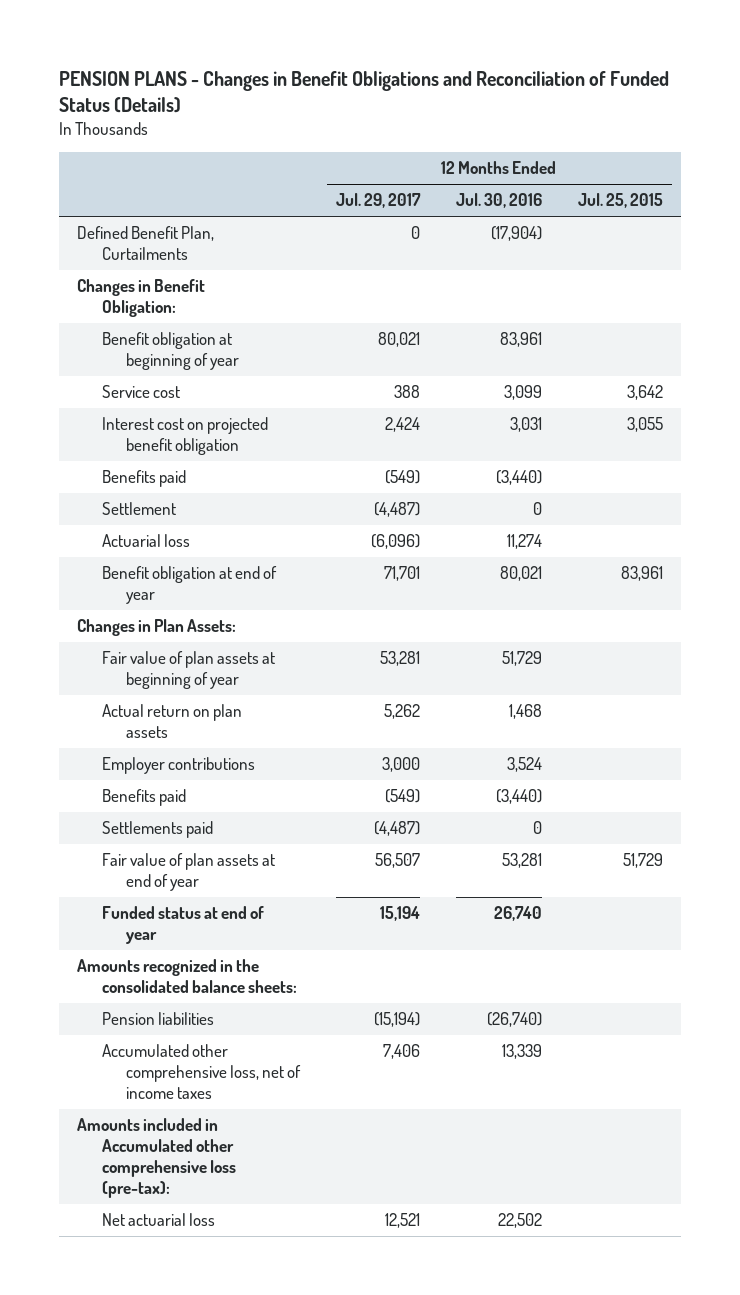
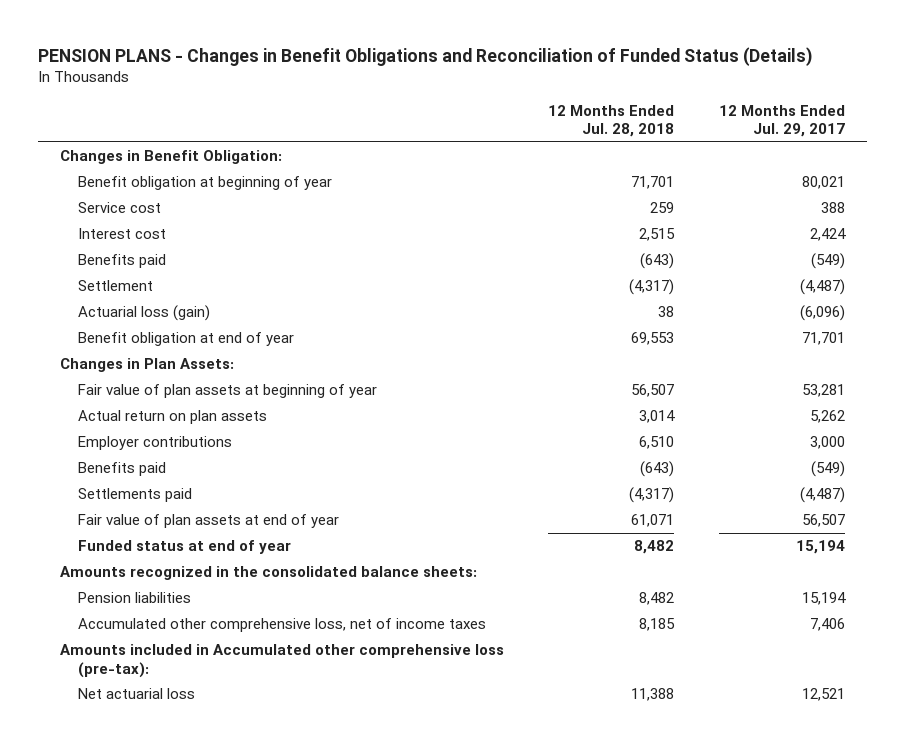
[455,193,542,209] Jul. 30, 2016 -> none
[577,193,663,209] Jul. 25, 2015 -> none
none -> [548,104,675,138] 12 Months Ended Jul. 28, 2018
[77,226,215,261] Defined Benefit Plan, Curtailments -> none
[101,417,268,456] Interest cost on projected benefit obligation -> [77,228,166,240] Interest cost
[101,534,190,548] Actuarial loss -> [77,305,210,322] Actuarial loss (gain)
[373,1012,420,1028] (15,194) -> [801,592,846,606] 15,194

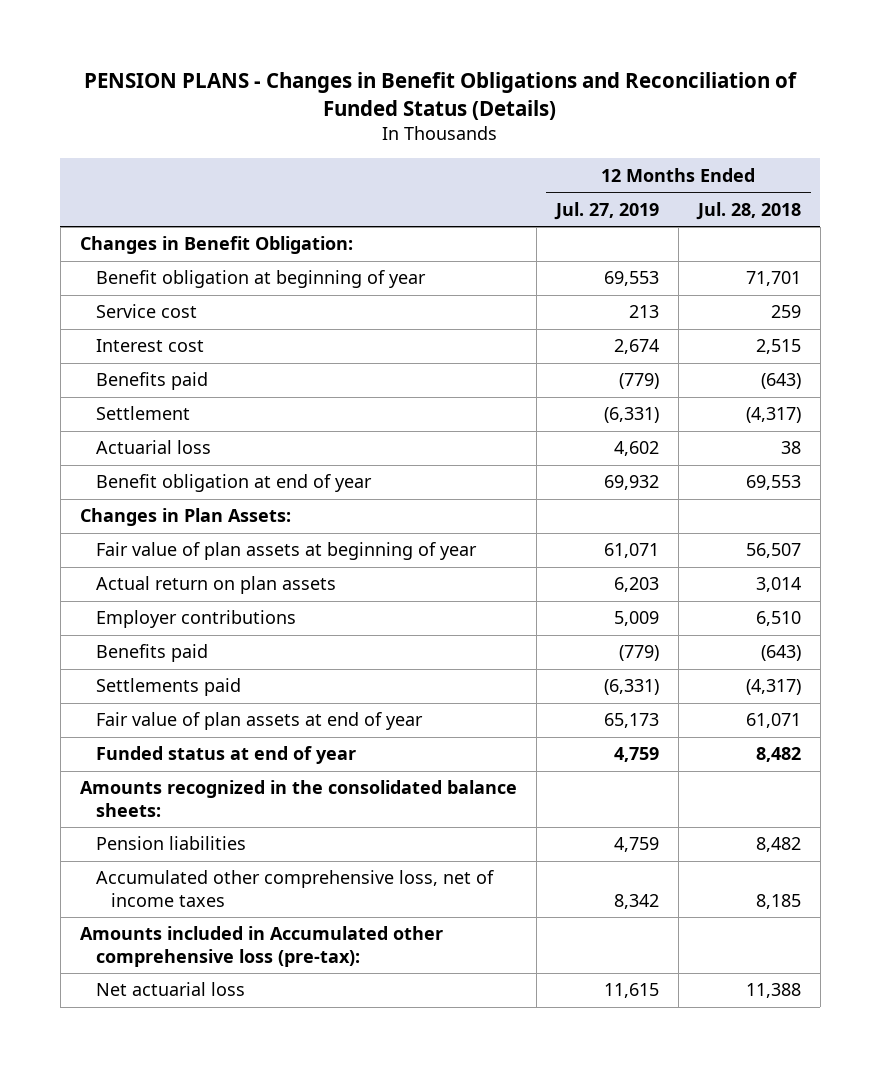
[718,104,845,138] 12 Months Ended Jul. 29, 2017 -> none
none -> [553,201,659,220] Jul. 27, 2019
[77,305,210,322] Actuarial loss (gain) -> [95,440,211,455] Actuarial loss

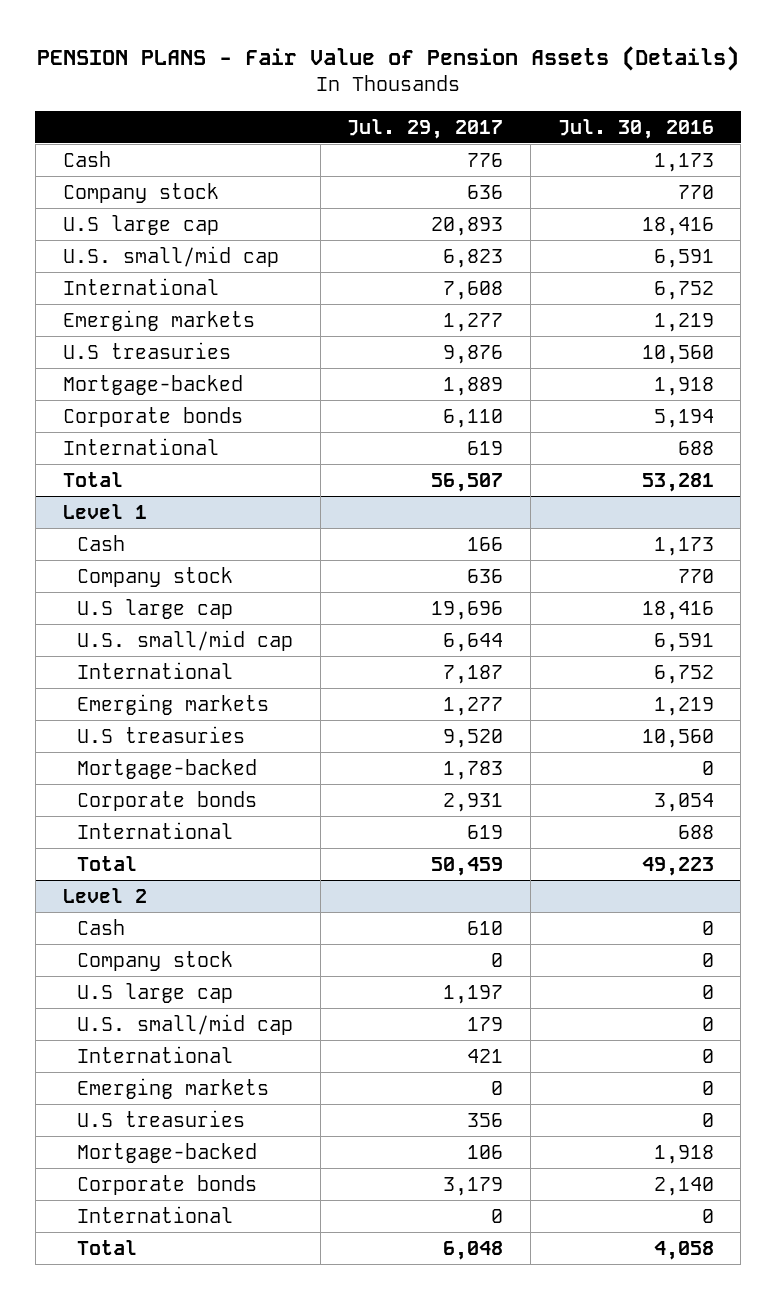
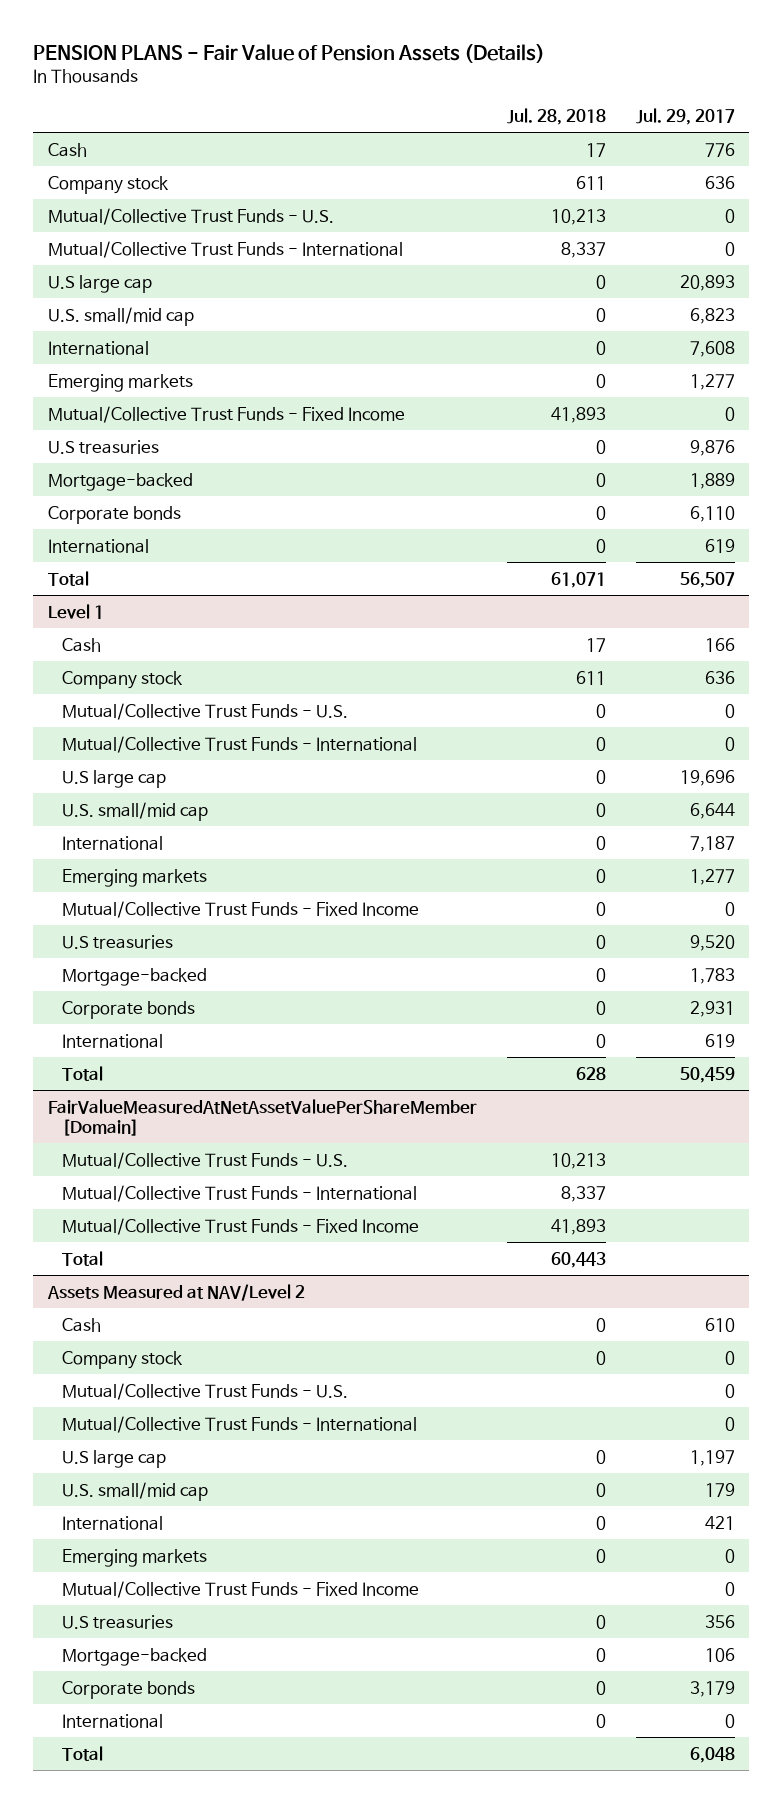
[557,118,714,139] Jul. 30, 2016 -> none
none -> [506,107,606,125] Jul. 28, 2018
none -> [48,207,335,225] Mutual/Collective Trust Funds - U.S.
none -> [48,240,404,258] Mutual/Collective Trust Funds - International
none -> [48,405,406,423] Mutual/Collective Trust Funds - Fixed Income
none -> [61,702,348,720] Mutual/Collective Trust Funds - U.S.
none -> [61,735,417,753] Mutual/Collective Trust Funds - International
none -> [61,900,419,918] Mutual/Collective Trust Funds - Fixed Income
none -> [48,1098,478,1136] FairValueMeasuredAtNetAssetValuePerShareMember [Domain]
none -> [61,1151,348,1169] Mutual/Collective Trust Funds - U.S.
none -> [61,1184,417,1202] Mutual/Collective Trust Funds - International
none -> [61,1217,419,1235] Mutual/Collective Trust Funds - Fixed Income
none -> [61,1250,103,1266] Total
[62,887,147,903] Level 2 -> [47,1283,306,1301] Assets Measured at NAV/Level 2
none -> [61,1382,348,1400] Mutual/Collective Trust Funds - U.S.
none -> [61,1415,417,1433] Mutual/Collective Trust Funds - International
none -> [61,1580,419,1598] Mutual/Collective Trust Funds - Fixed Income

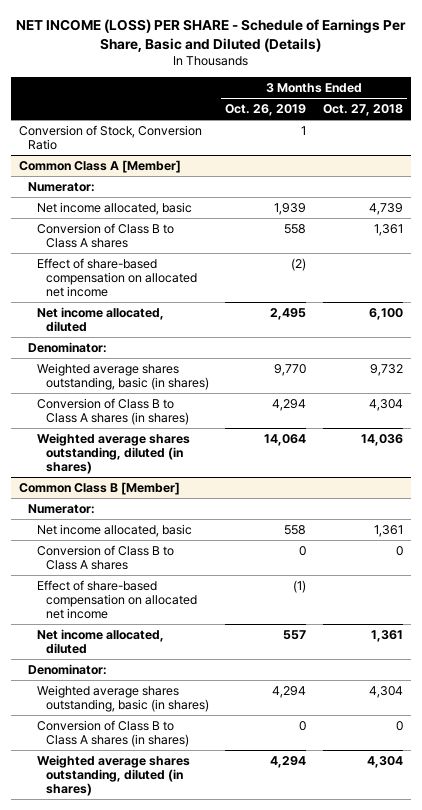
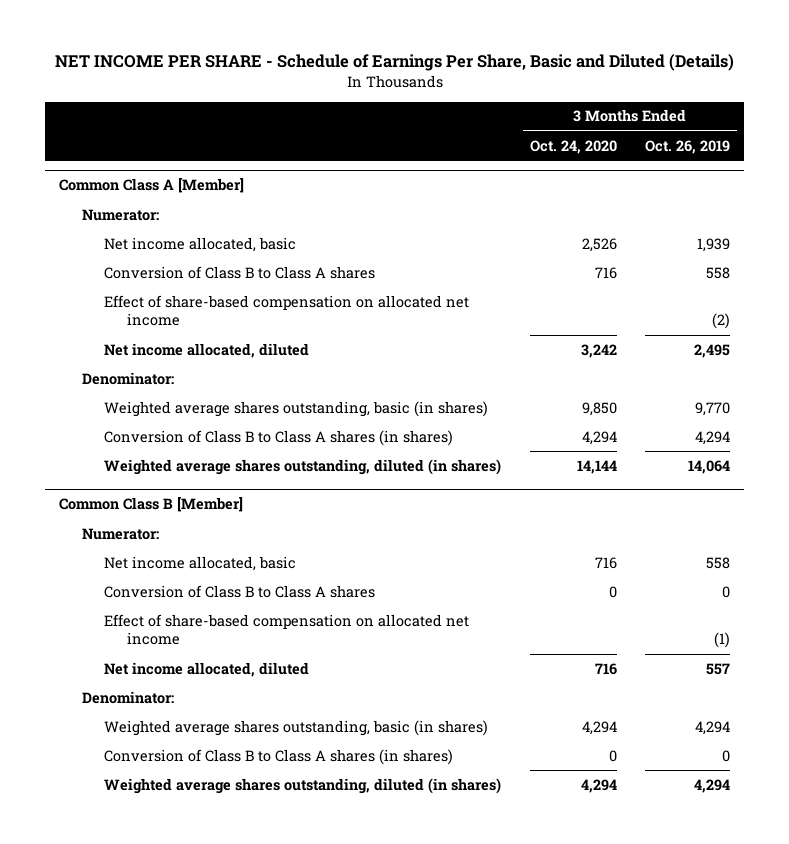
[15,18,406,52] NET INCOME (LOSS) PER SHARE - Schedule of Earnings Per Share, Basic and Diluted (Details) -> [54,54,734,72] NET INCOME PER SHARE - Schedule of Earnings Per Share, Basic and Diluted (Details)
[322,104,403,117] Oct. 27, 2018 -> none
none -> [529,139,617,154] Oct. 24, 2020
[18,124,202,151] Conversion of Stock, Conversion Ratio -> none

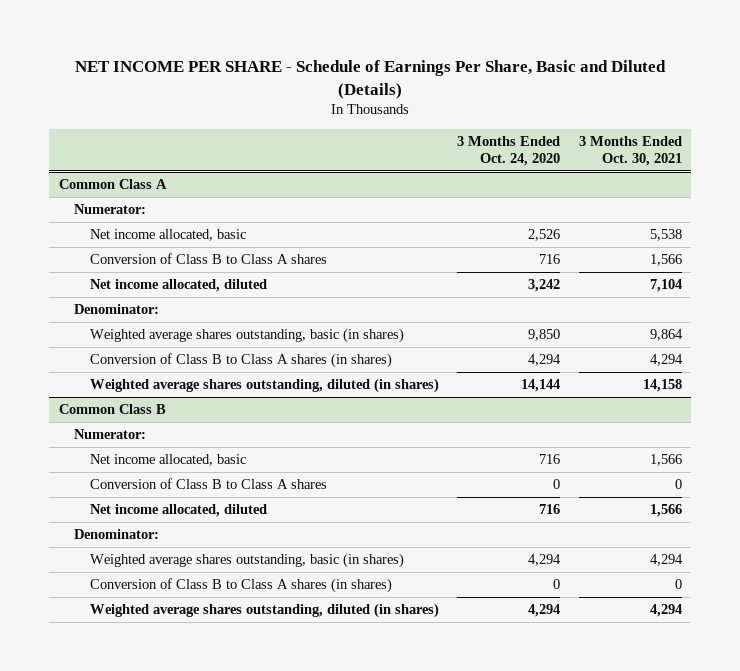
[645,139,731,154] Oct. 26, 2019 -> none
none -> [578,136,682,167] 3 Months Ended Oct. 30, 2021
[59,177,245,193] Common Class A [Member] -> [58,179,167,190] Common Class A
[104,294,470,327] Effect of share-based compensation on allocated net income -> none
[59,496,244,512] Common Class B [Member] -> [58,404,166,415] Common Class B
[104,613,470,646] Effect of share-based compensation on allocated net income -> none

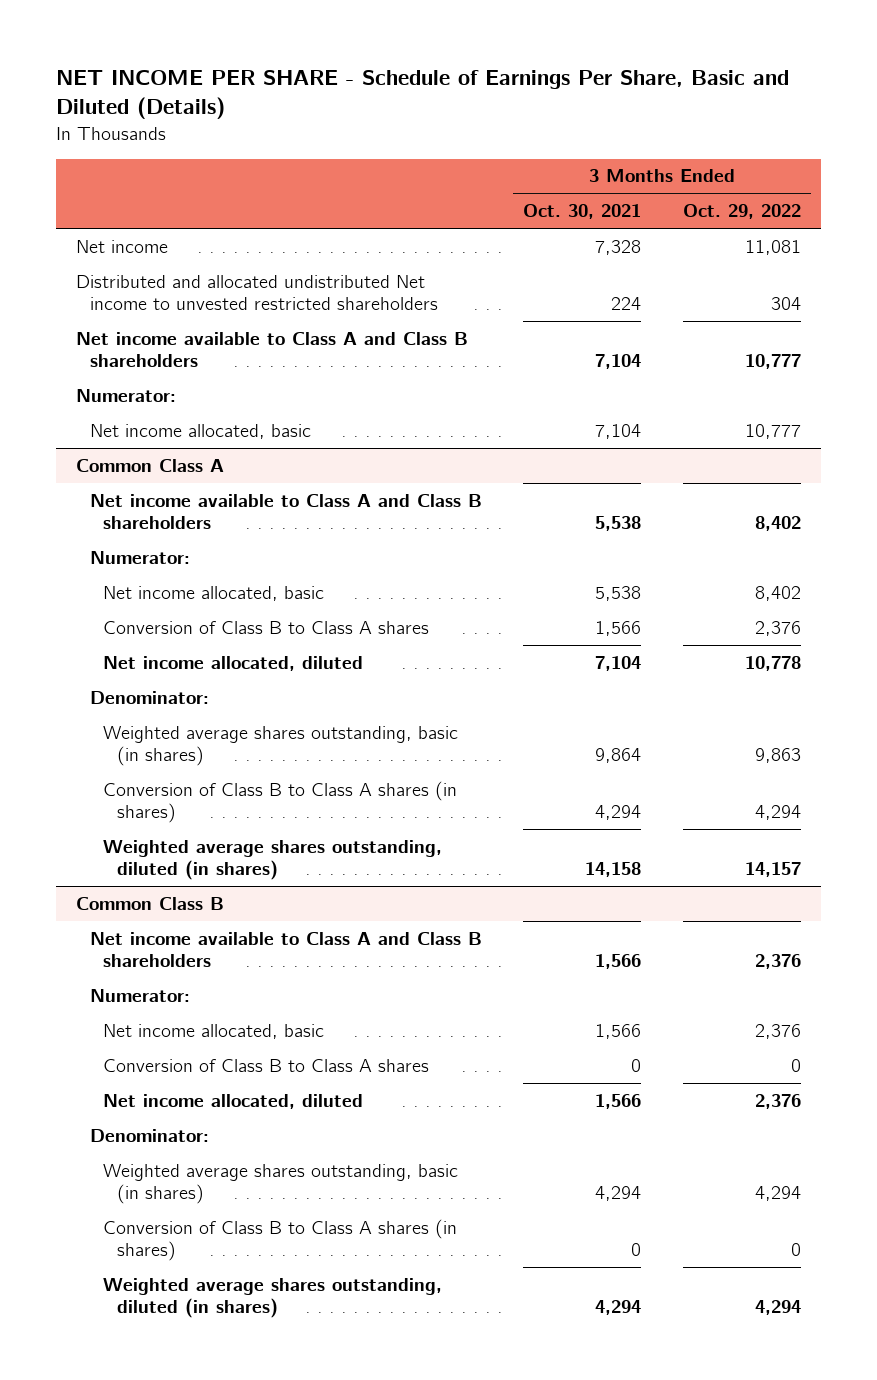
[457,136,561,167] 3 Months Ended Oct. 24, 2020 -> none
none -> [682,204,801,220] Oct. 29, 2022
none -> [76,239,169,253] Net income
none -> [76,274,438,311] Distributed and allocated undistributed Net income to unvested restricted shareholders
none -> [76,331,469,368] Net income available to Class A and Class B shareholders
none -> [76,388,177,402] Numerator:
none -> [89,423,311,439] Net income allocated, basic
none -> [89,493,482,530] Net income available to Class A and Class B shareholders
none -> [89,931,482,968] Net income available to Class A and Class B shareholders

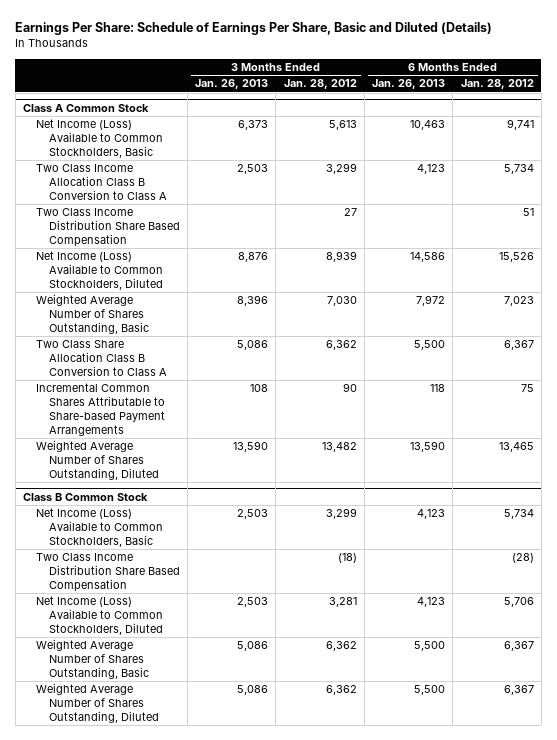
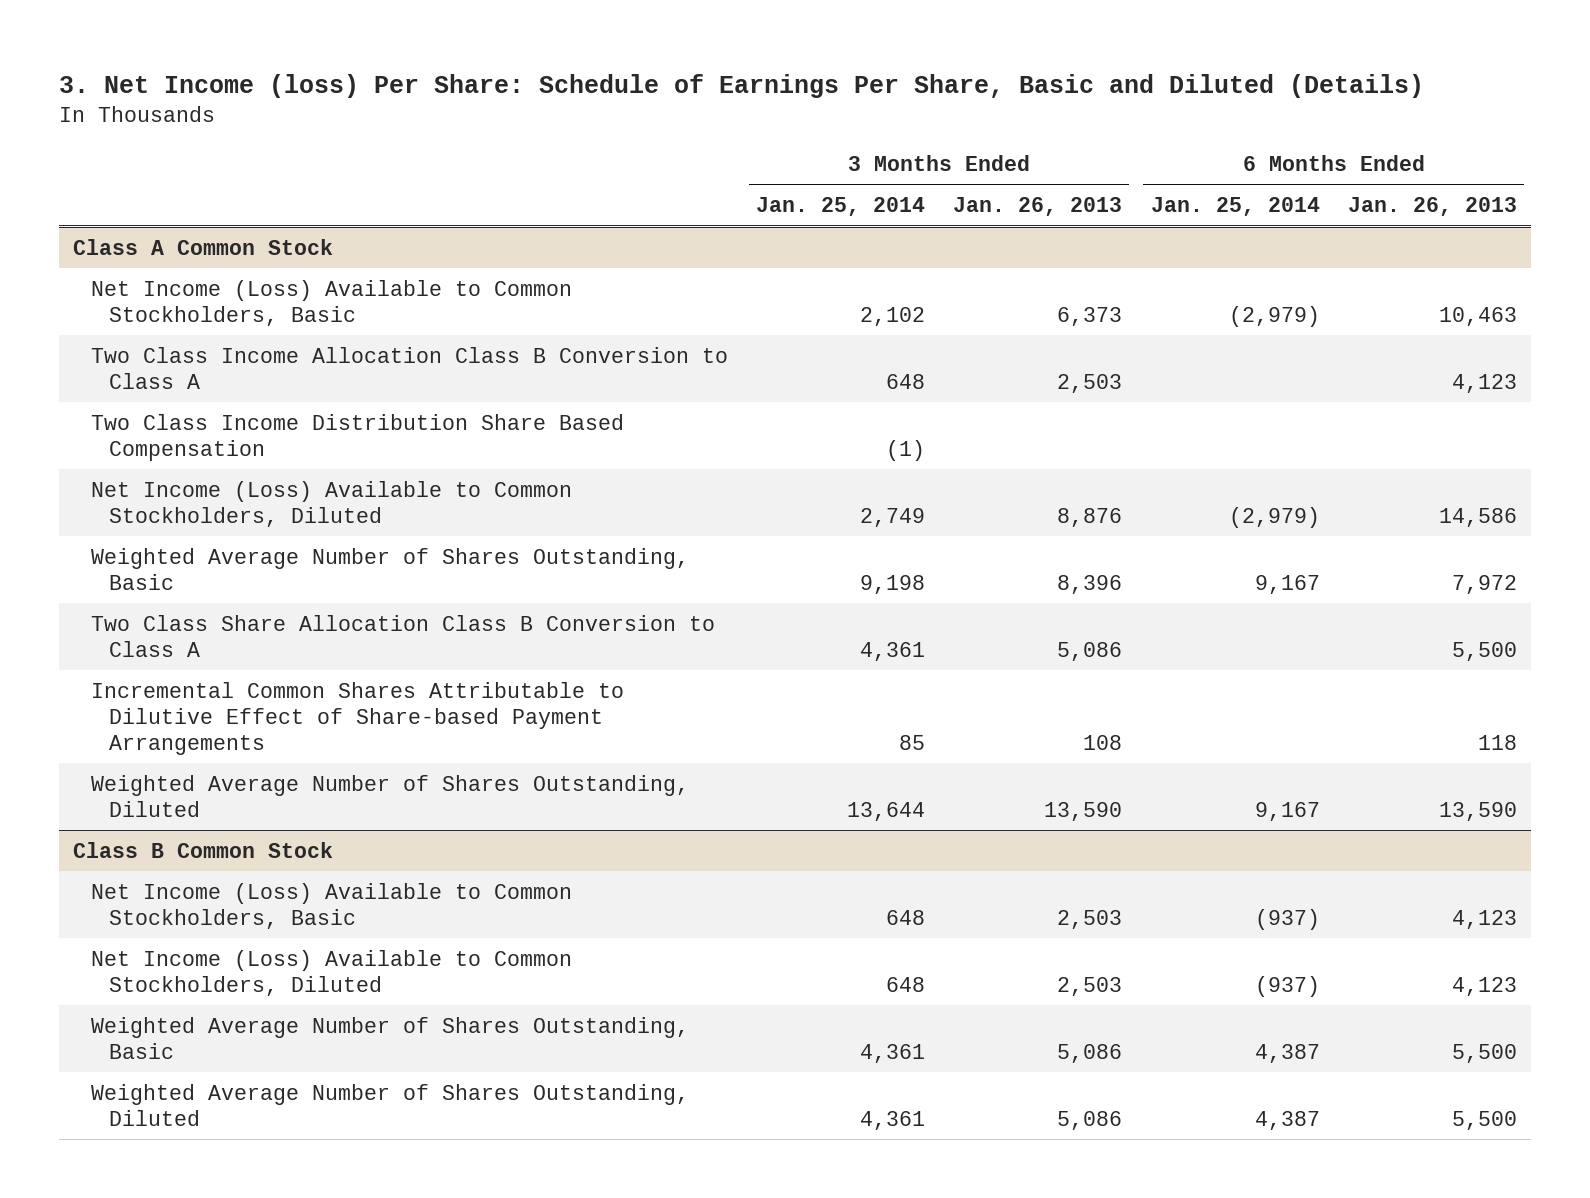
[15,22,493,36] Earnings Per Share: Schedule of Earnings Per Share, Basic and Diluted (Details) -> [59,73,1425,98] 3. Net Income (loss) Per Share: Schedule of Earnings Per Share, Basic and Diluted (Details)
[283,79,357,90] Jan. 28, 2012 -> none
[460,79,534,90] Jan. 28, 2012 -> none
none -> [756,197,926,217] Jan. 25, 2014
none -> [1150,197,1320,217] Jan. 25, 2014
[35,383,165,436] Incremental Common Shares Attributable to Share-based Payment Arrangements -> [91,681,625,756] Incremental Common Shares Attributable to Dilutive Effect of Share-based Payment Arrangements
[35,553,180,592] Two Class Income Distribution Share Based Compensation -> none

